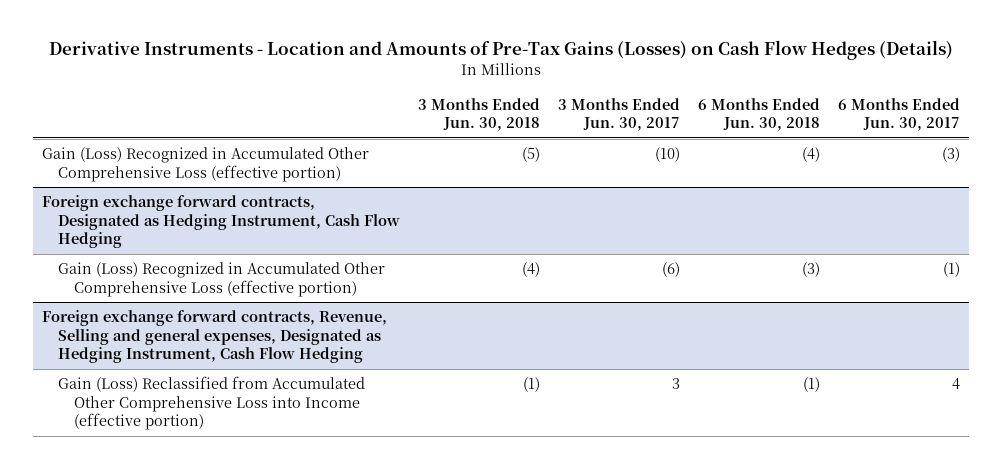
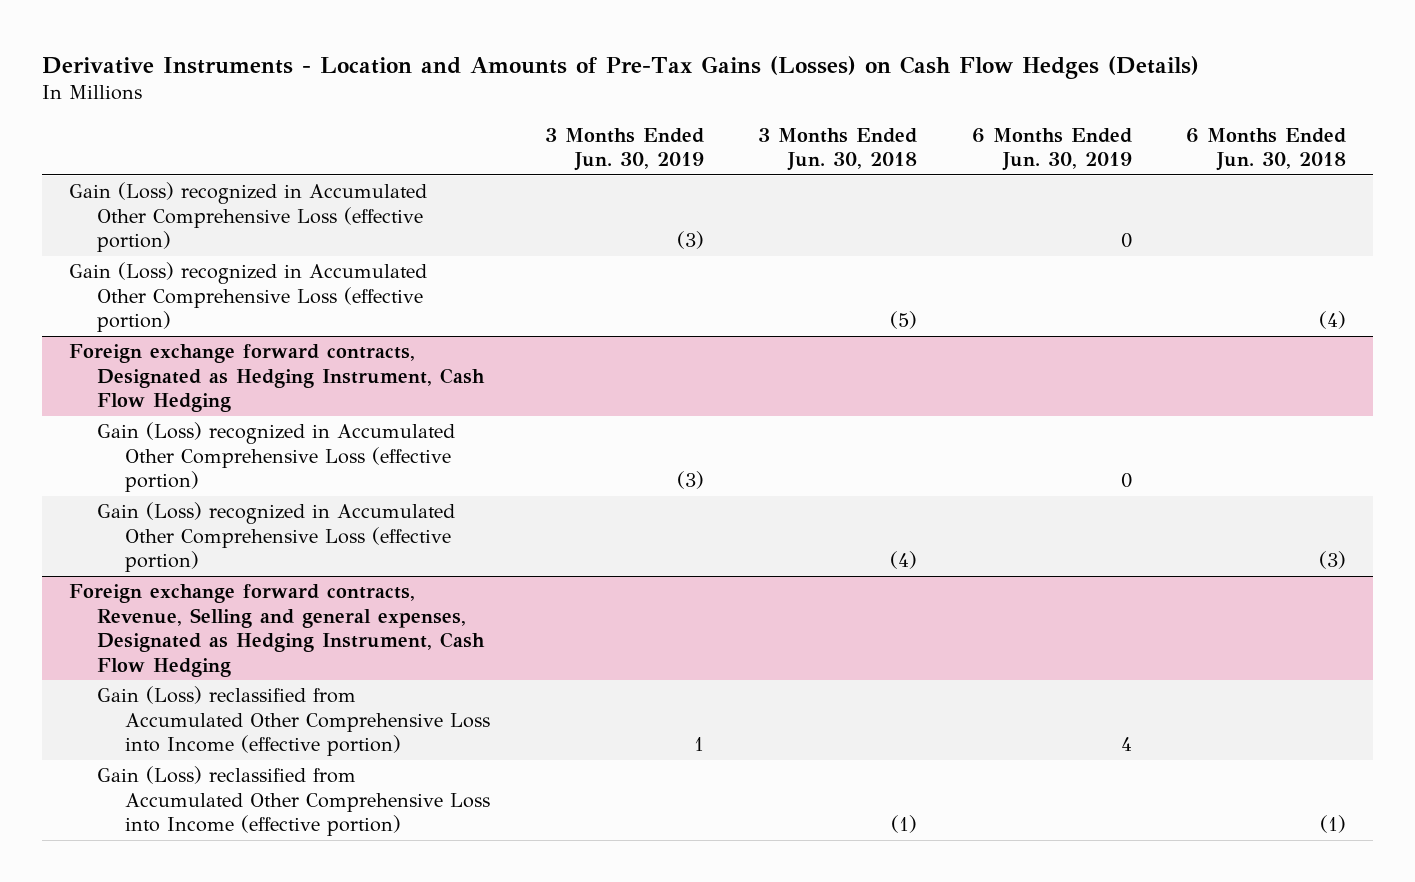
[557,97,680,132] 3 Months Ended Jun. 30, 2017 -> none
[837,97,960,132] 6 Months Ended Jun. 30, 2017 -> none
none -> [544,127,704,172] 3 Months Ended Jun. 30, 2019
none -> [971,127,1132,172] 6 Months Ended Jun. 30, 2019
none -> [69,182,428,253] Gain (Loss) recognized in Accumulated Other Comprehensive Loss (effective portion)
[41,146,369,182] Gain (Loss) Recognized in Accumulated Other Comprehensive Loss (effective portion) -> [69,262,428,333] Gain (Loss) recognized in Accumulated Other Comprehensive Loss (effective portion)
none -> [97,422,456,493] Gain (Loss) recognized in Accumulated Other Comprehensive Loss (effective portion)
[58,261,386,297] Gain (Loss) Recognized in Accumulated Other Comprehensive Loss (effective portion) -> [97,502,456,573] Gain (Loss) recognized in Accumulated Other Comprehensive Loss (effective portion)
none -> [97,686,491,757] Gain (Loss) reclassified from Accumulated Other Comprehensive Loss into Income (effective portion)
[58,375,366,431] Gain (Loss) Reclassified from Accumulated Other Comprehensive Loss into Income (effective portion) -> [97,766,491,837] Gain (Loss) reclassified from Accumulated Other Comprehensive Loss into Income (effective portion)

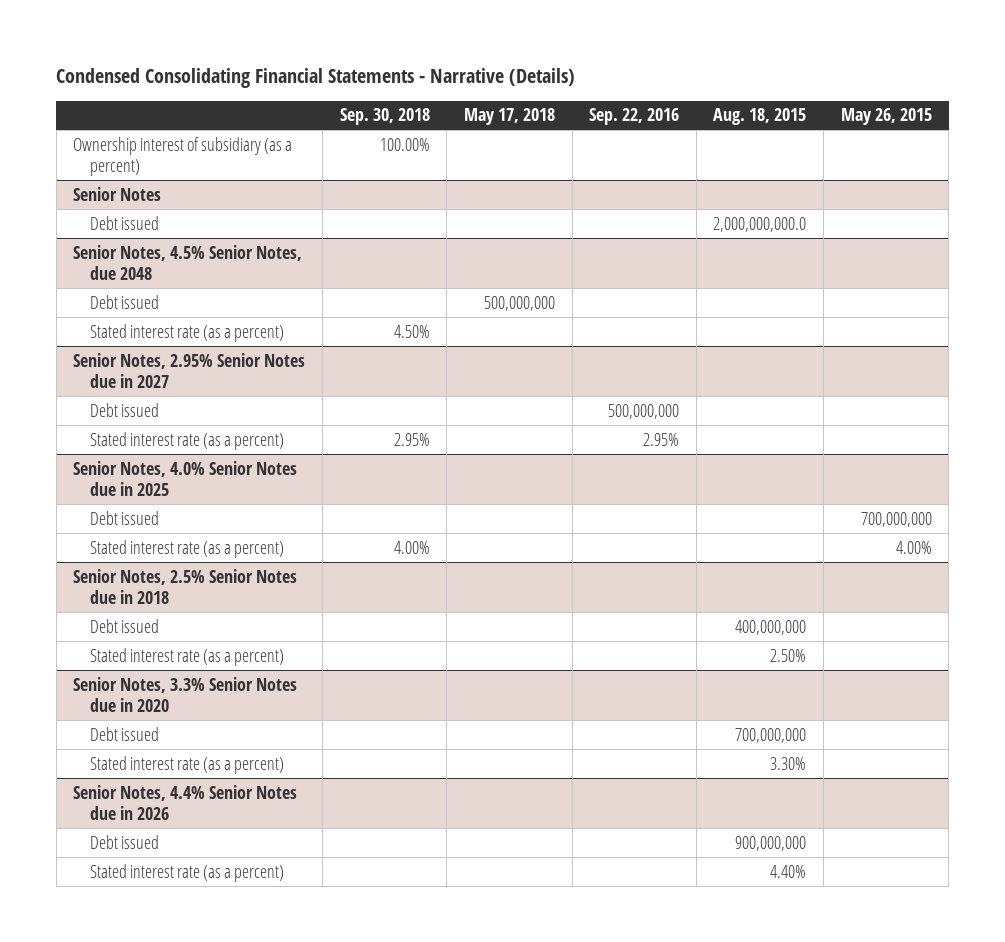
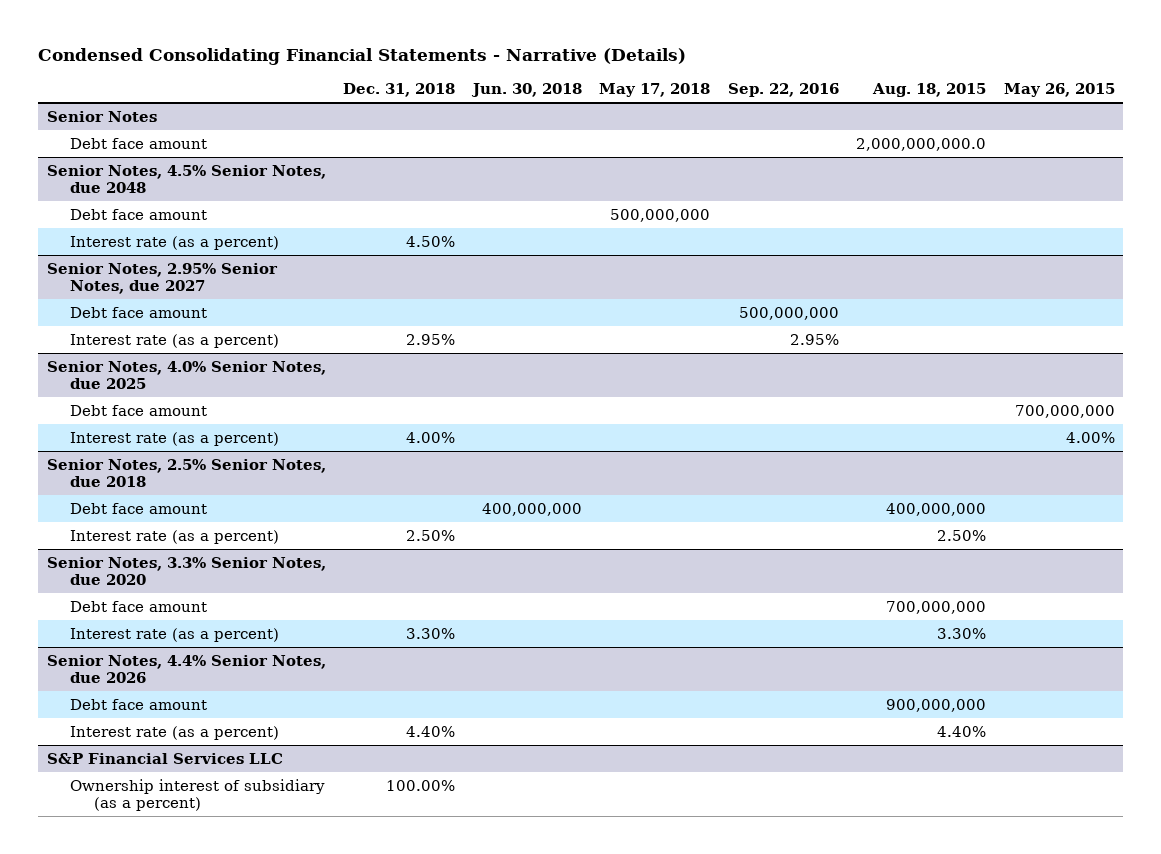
[339,108,430,126] Sep. 30, 2018 -> none
none -> [343,83,456,98] Dec. 31, 2018
none -> [470,83,582,98] Jun. 30, 2018
[73,136,293,176] Ownership interest of subsidiary (as a percent) -> none
[89,215,159,230] Debt issued -> [70,137,208,149] Debt face amount
[89,294,159,309] Debt issued -> [70,208,208,220] Debt face amount
[89,323,284,342] Stated interest rate (as a percent) -> [70,235,280,250] Interest rate (as a percent)
[73,352,306,388] Senior Notes, 2.95% Senior Notes due in 2027 -> [46,262,278,294] Senior Notes, 2.95% Senior Notes, due 2027
[89,402,159,417] Debt issued -> [70,306,208,318] Debt face amount
[89,431,284,450] Stated interest rate (as a percent) -> [70,333,280,348] Interest rate (as a percent)
[73,460,298,496] Senior Notes, 4.0% Senior Notes due in 2025 -> [46,360,326,389] Senior Notes, 4.0% Senior Notes, due 2025
[89,510,159,525] Debt issued -> [70,404,208,416] Debt face amount
[89,539,284,558] Stated interest rate (as a percent) -> [70,431,280,446] Interest rate (as a percent)
[73,568,298,604] Senior Notes, 2.5% Senior Notes due in 2018 -> [46,458,326,487] Senior Notes, 2.5% Senior Notes, due 2018
[89,618,159,633] Debt issued -> [70,502,208,514] Debt face amount
[89,647,284,666] Stated interest rate (as a percent) -> [70,529,280,544] Interest rate (as a percent)
[73,676,298,712] Senior Notes, 3.3% Senior Notes due in 2020 -> [46,556,326,585] Senior Notes, 3.3% Senior Notes, due 2020
[89,726,159,741] Debt issued -> [70,600,208,612] Debt face amount
[89,755,284,774] Stated interest rate (as a percent) -> [70,627,280,642] Interest rate (as a percent)
[73,784,298,820] Senior Notes, 4.4% Senior Notes due in 2026 -> [46,654,326,683] Senior Notes, 4.4% Senior Notes, due 2026
[89,834,159,849] Debt issued -> [70,698,208,710] Debt face amount
[89,863,284,882] Stated interest rate (as a percent) -> [70,725,280,740] Interest rate (as a percent)
none -> [46,752,283,764] S&P Financial Services LLC
none -> [70,778,326,811] Ownership interest of subsidiary (as a percent)

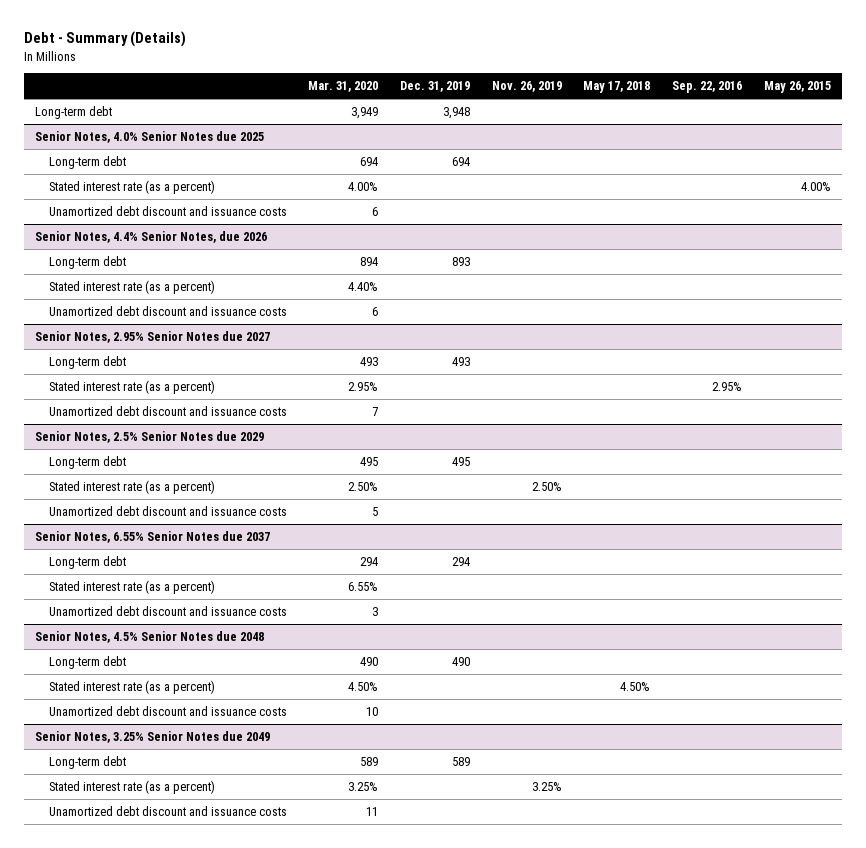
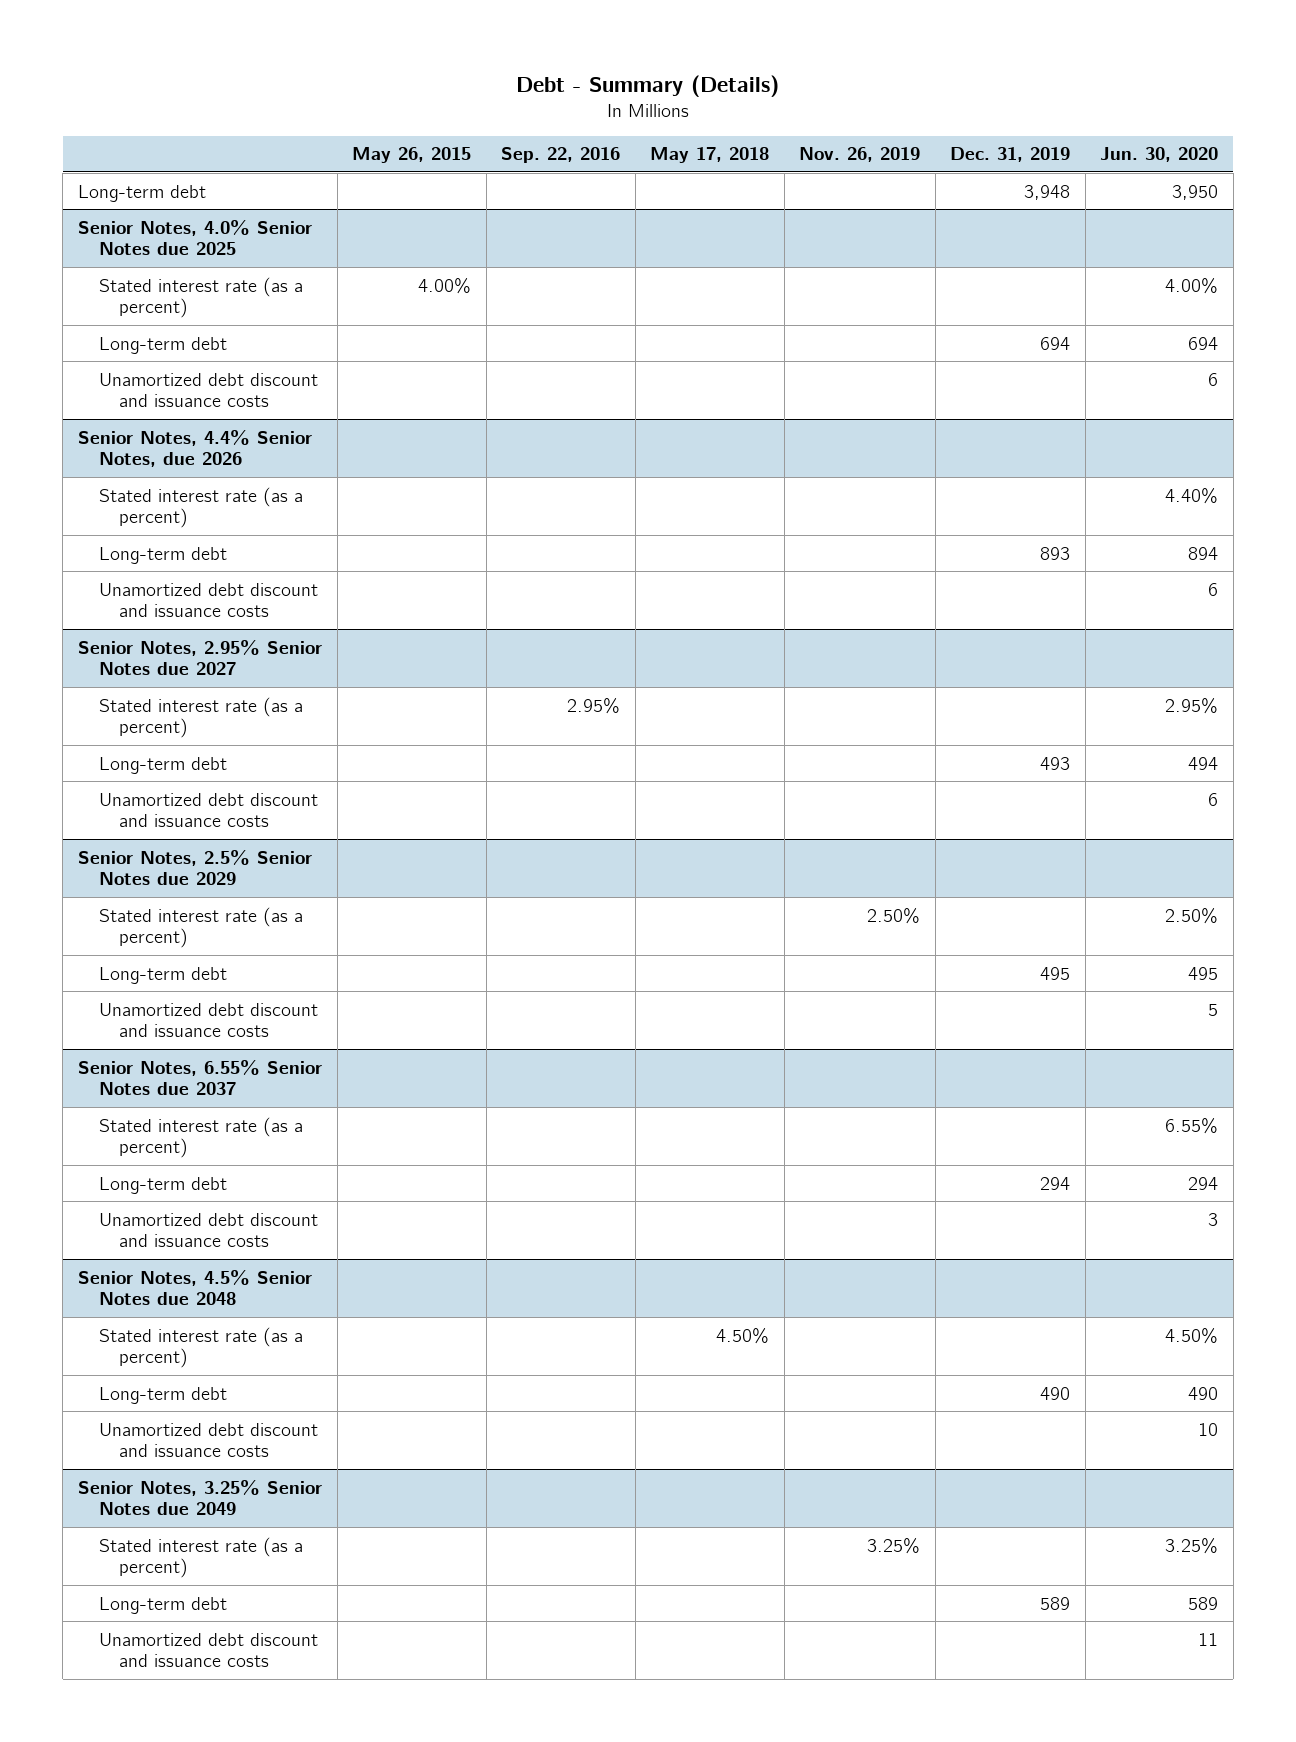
[308,81,379,93] Mar. 31, 2020 -> none
none -> [1100,147,1219,163] Jun. 30, 2020
[48,155,126,169] Long-term debt -> [98,336,227,354] Long-term debt
[48,255,126,269] Long-term debt -> [98,546,227,564] Long-term debt
[48,355,126,369] Long-term debt -> [98,756,227,774] Long-term debt
[48,455,126,469] Long-term debt -> [98,966,227,984] Long-term debt
[48,555,126,569] Long-term debt -> [98,1176,227,1194] Long-term debt
[48,655,126,669] Long-term debt -> [98,1386,227,1404] Long-term debt
[48,755,126,769] Long-term debt -> [98,1596,227,1614] Long-term debt

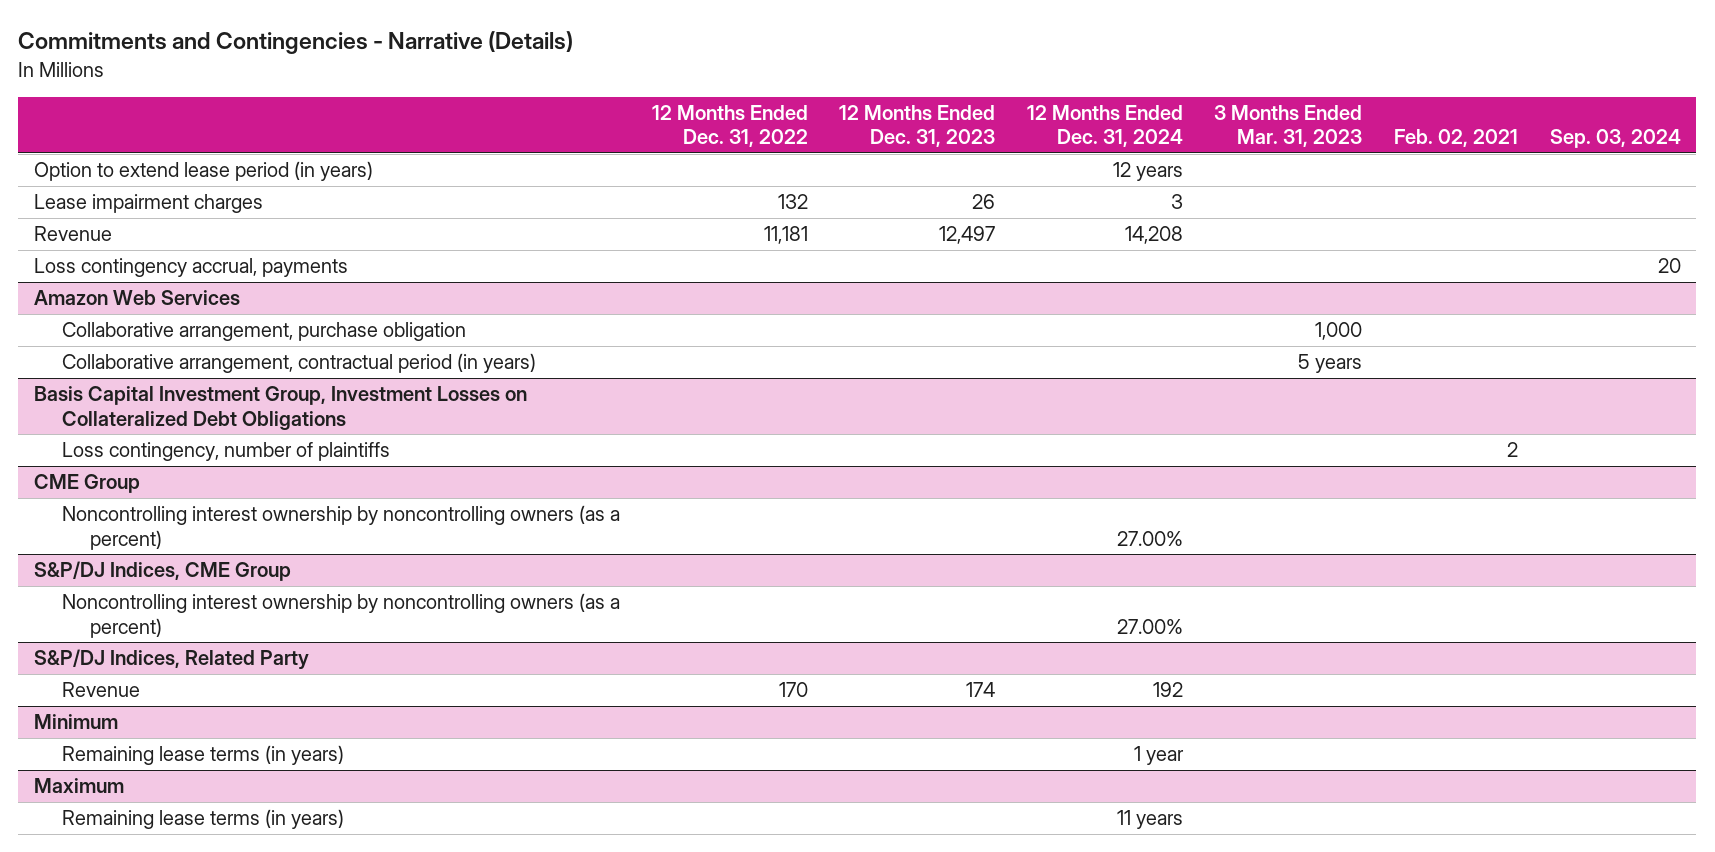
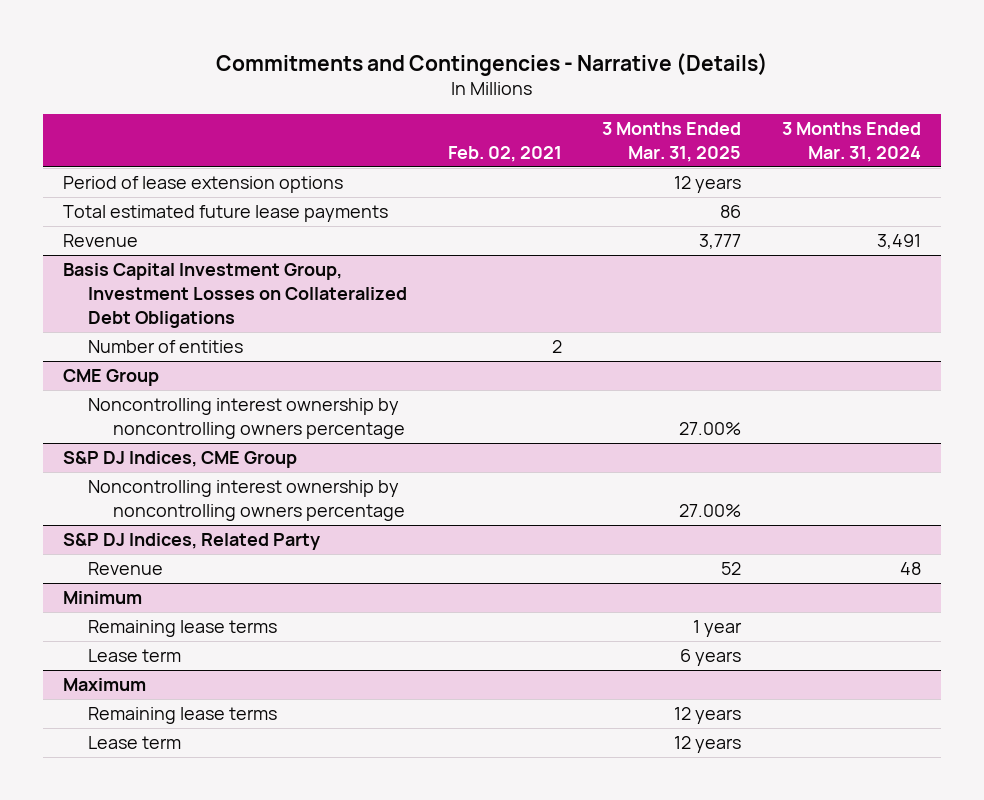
[651,104,808,148] 12 Months Ended Dec. 31, 2022 -> none
[839,104,996,148] 12 Months Ended Dec. 31, 2023 -> none
[1026,104,1183,148] 12 Months Ended Dec. 31, 2024 -> none
[1214,104,1363,148] 3 Months Ended Mar. 31, 2023 -> none
[1549,129,1681,149] Sep. 03, 2024 -> none
none -> [602,122,742,162] 3 Months Ended Mar. 31, 2025
none -> [781,122,921,162] 3 Months Ended Mar. 31, 2024
[34,194,264,214] Lease impairment charges -> none
[34,161,374,182] Option to extend lease period (in years) -> [62,176,343,194] Period of lease extension options
none -> [62,205,388,223] Total estimated future lease payments
[34,258,349,278] Loss contingency accrual, payments -> none
[34,290,241,306] Amazon Web Services -> none
[62,322,467,342] Collaborative arrangement, purchase obligation -> none
[62,353,537,374] Collaborative arrangement, contractual period (in years) -> none
[62,442,391,462] Loss contingency, number of plaintiffs -> [88,340,244,354] Number of entities
[62,505,621,550] Noncontrolling interest ownership by noncontrolling owners (as a percent) -> [88,398,406,439] Noncontrolling interest ownership by noncontrolling owners percentage
[34,561,292,582] S&P/DJ Indices, CME Group -> [62,451,297,469] S&P DJ Indices, CME Group
[62,593,621,638] Noncontrolling interest ownership by noncontrolling owners (as a percent) -> [88,480,406,521] Noncontrolling interest ownership by noncontrolling owners percentage
[34,649,310,671] S&P/DJ Indices, Related Party -> [62,533,320,551] S&P DJ Indices, Related Party
[62,745,345,766] Remaining lease terms (in years) -> [88,620,278,638] Remaining lease terms
none -> [88,649,182,663] Lease term
[62,809,345,830] Remaining lease terms (in years) -> [88,707,278,725] Remaining lease terms
none -> [88,736,182,750] Lease term

